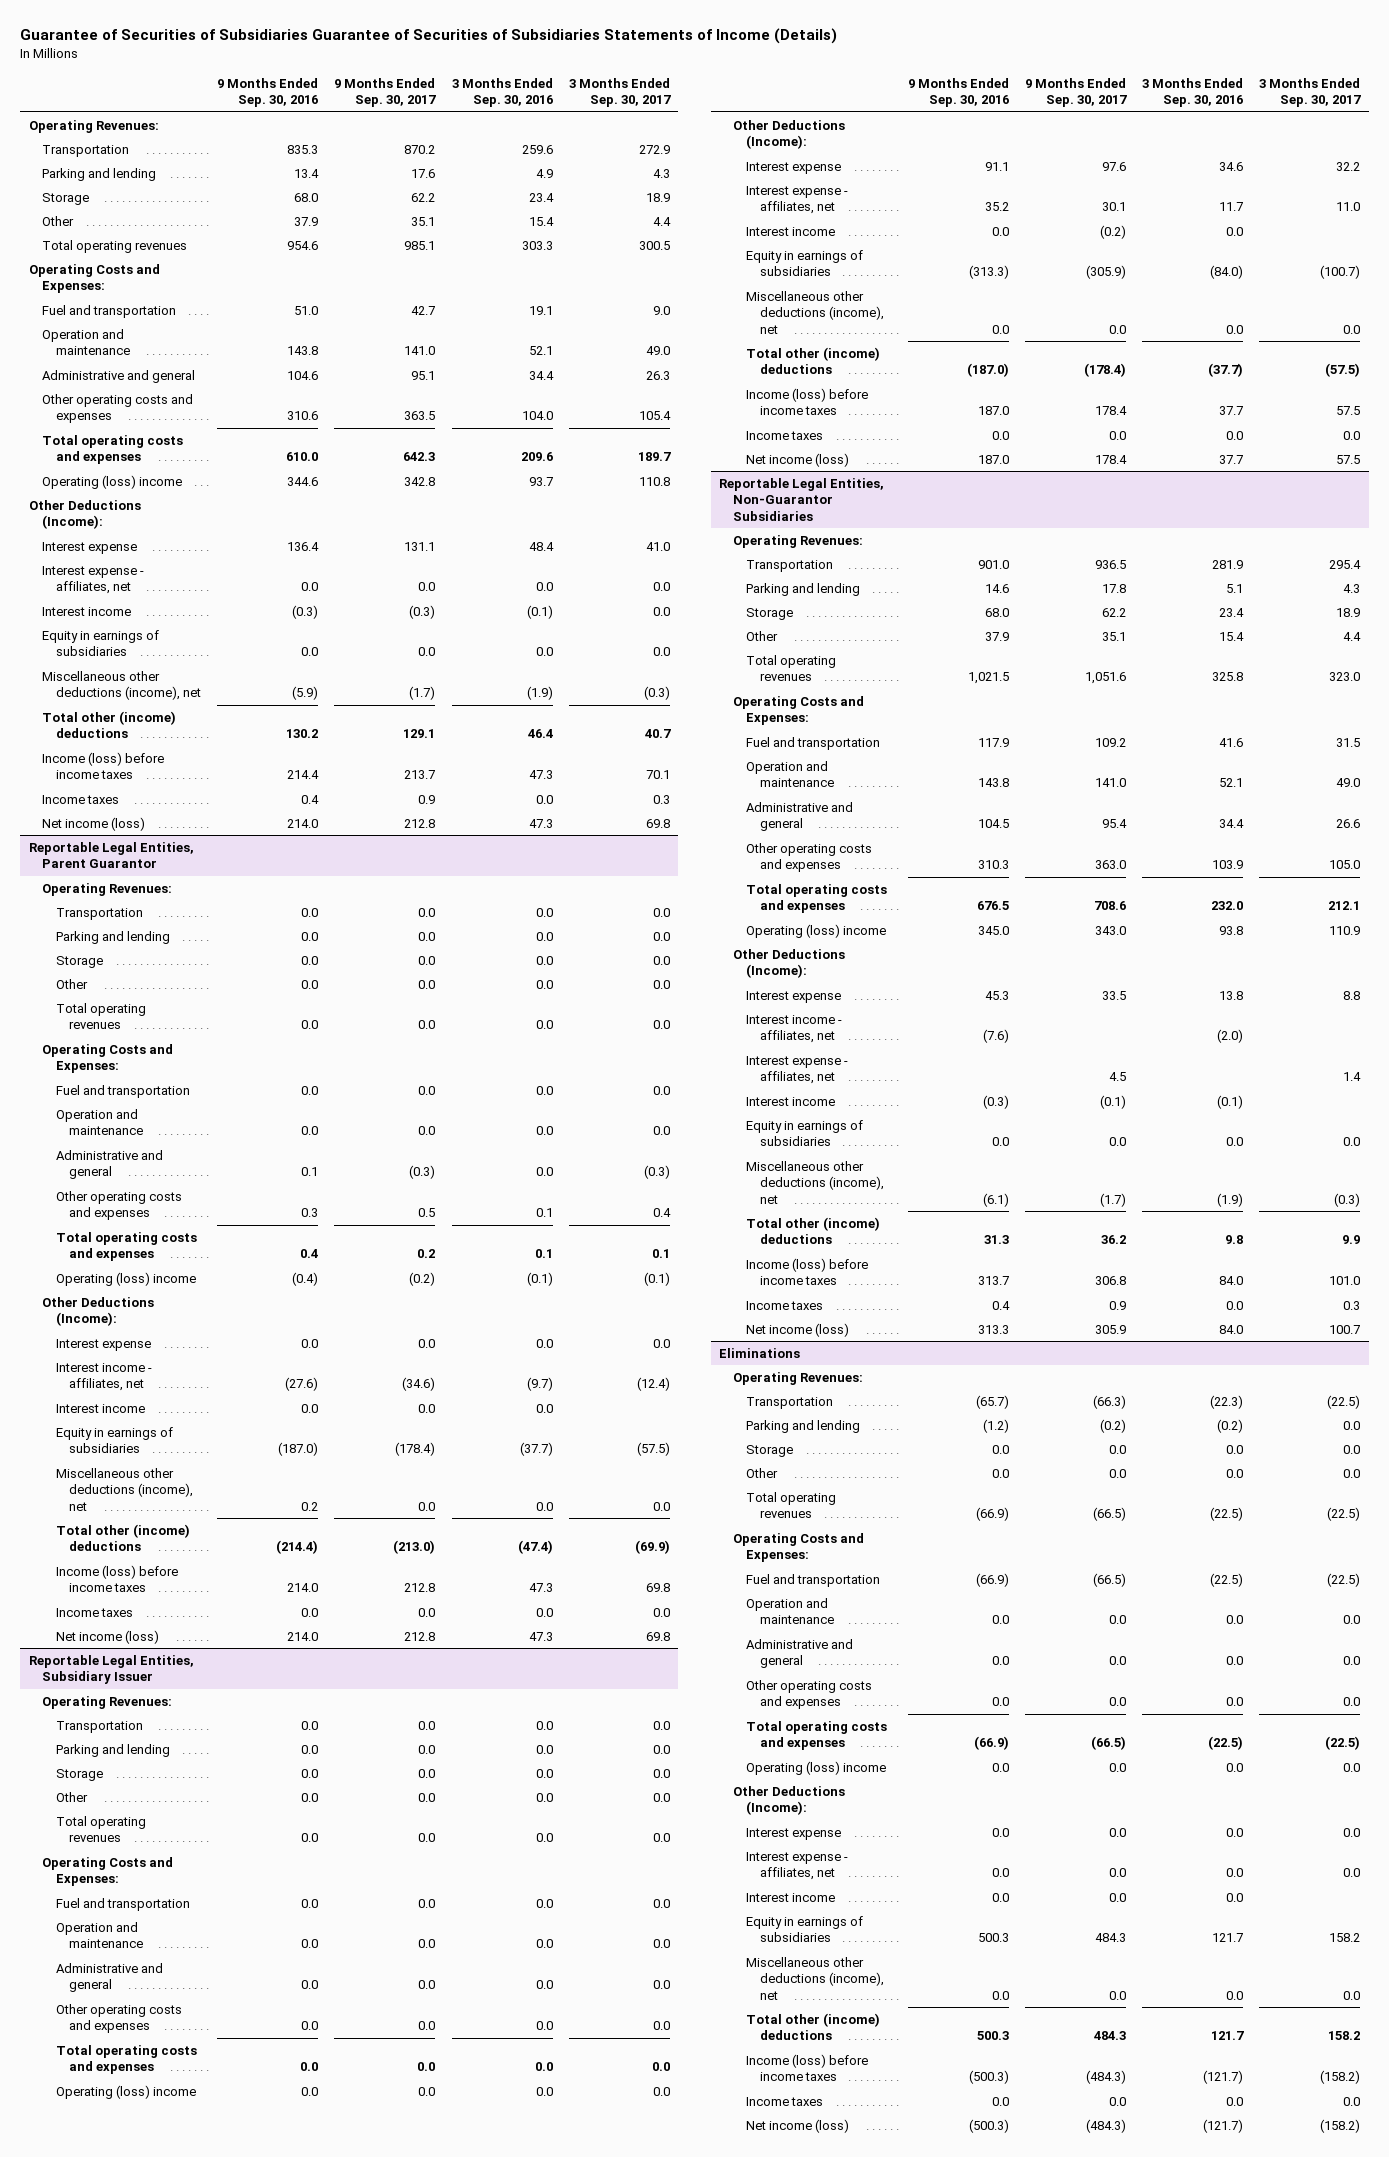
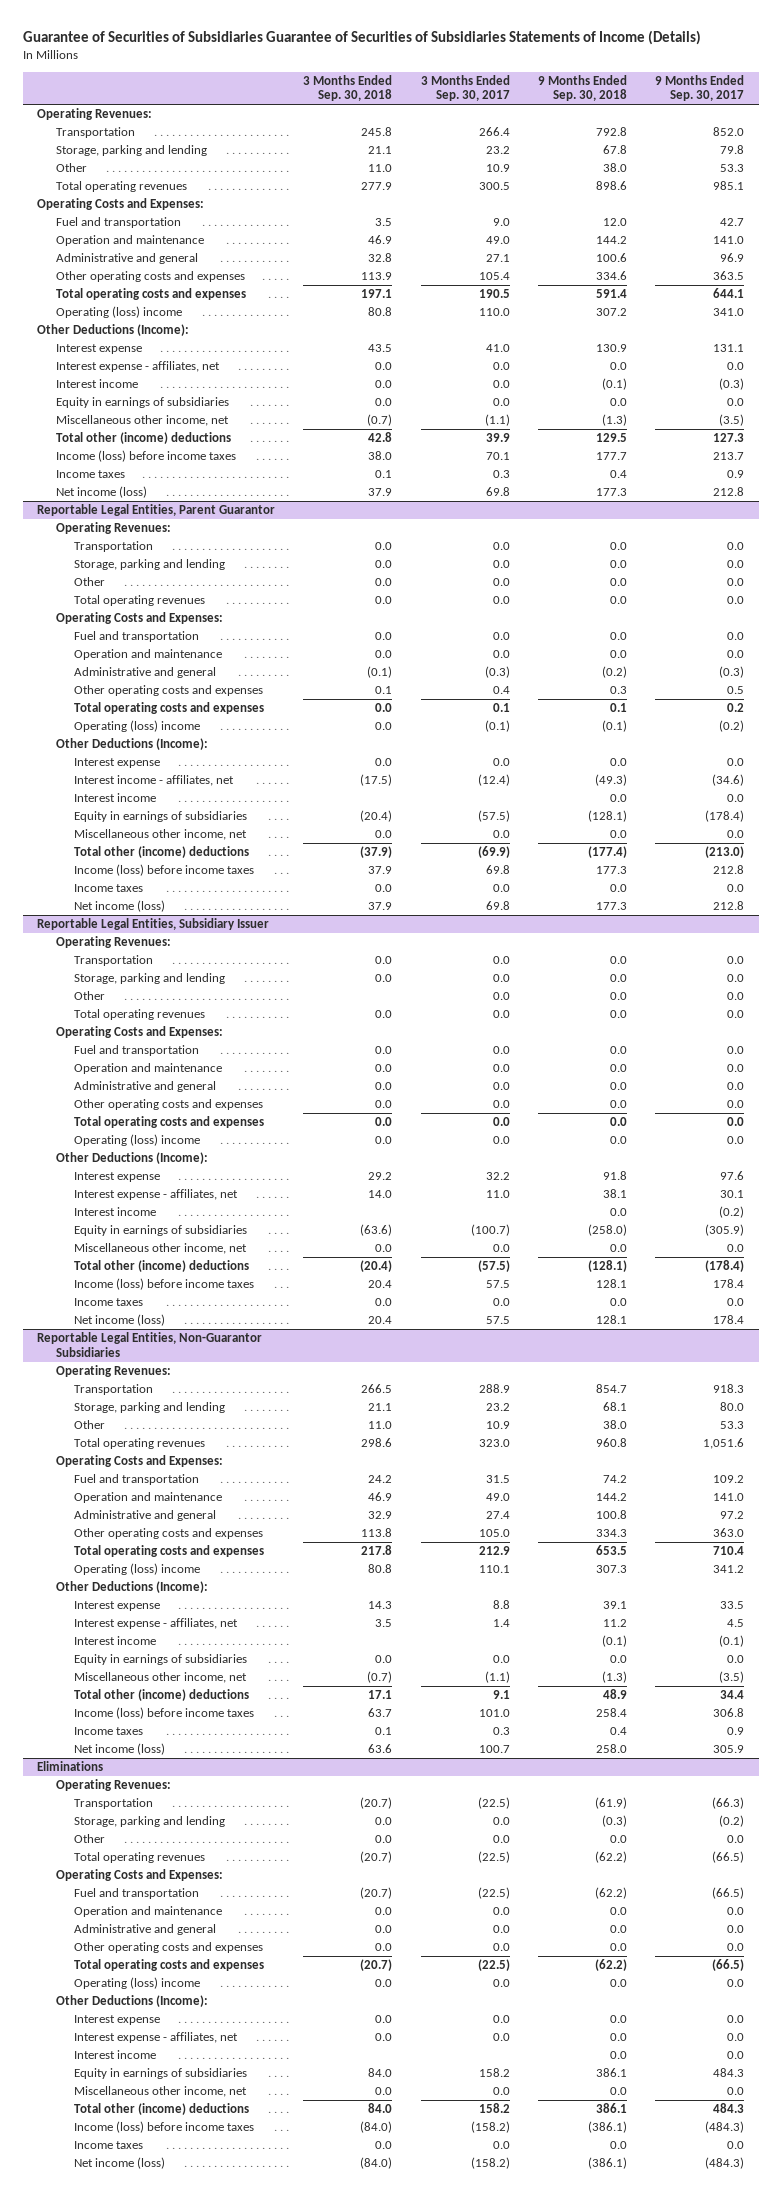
[217,77,319,108] 9 Months Ended Sep. 30, 2016 -> none
[451,77,553,108] 3 Months Ended Sep. 30, 2016 -> none
none -> [303,74,393,102] 3 Months Ended Sep. 30, 2018
none -> [538,74,628,102] 9 Months Ended Sep. 30, 2018
[42,192,90,205] Storage -> none
[404,144,436,154] 870.2 -> [713,127,745,137] 852.0
[639,144,671,154] 272.9 -> [478,127,510,137] 266.4
[42,167,157,181] Parking and lending -> [55,145,207,157] Storage, parking and lending
[411,168,436,178] 17.6 -> [720,145,745,155] 79.8
[653,168,671,178] 4.3 -> [485,146,510,155] 23.2
[411,216,436,226] 35.1 -> [720,164,745,173] 53.3
[653,216,672,226] 4.4 -> [485,164,510,173] 10.9
[411,370,436,380] 95.1 -> [720,253,745,263] 96.9
[646,370,671,380] 26.3 -> [485,254,510,263] 27.1
[403,452,436,462] 642.3 -> [713,288,745,299] 644.1
[638,452,672,462] 189.7 -> [478,289,510,299] 190.5
[404,476,436,486] 342.8 -> [713,308,745,317] 341.0
[639,476,671,486] 110.8 -> [478,308,510,317] 110.0
[42,670,201,701] Miscellaneous other deductions (income), net -> [55,415,229,427] Miscellaneous other income, net
[409,686,436,701] (1.7) -> [719,414,745,427] (3.5)
[644,686,671,701] (0.3) -> [484,414,510,427] (1.1)
[403,729,436,739] 129.1 -> [713,433,745,443] 127.3
[645,729,672,739] 40.7 -> [485,433,510,443] 39.9
[55,955,103,968] Storage -> none
[55,930,170,944] Parking and lending -> [74,559,226,571] Storage, parking and lending
[55,1467,194,1511] Miscellaneous other deductions (income), net -> [74,829,248,841] Miscellaneous other income, net
[55,1768,103,1781] Storage -> none
[55,1743,170,1757] Parking and lending -> [74,973,226,985] Storage, parking and lending
[746,290,884,334] Miscellaneous other deductions (income), net -> [74,1243,248,1255] Miscellaneous other income, net
[746,607,794,620] Storage -> none
[1094,559,1126,569] 936.5 -> [713,1384,745,1394] 918.3
[1329,559,1362,569] 295.4 -> [478,1384,510,1394] 288.9
[746,582,861,596] Parking and lending -> [74,1402,226,1414] Storage, parking and lending
[1101,583,1126,593] 17.8 -> [720,1402,745,1412] 80.0
[1343,583,1361,593] 4.3 -> [485,1403,510,1412] 23.2
[1101,631,1126,641] 35.1 -> [720,1421,745,1430] 53.3
[1343,631,1362,641] 4.4 -> [485,1421,510,1430] 10.9
[1101,819,1127,829] 95.4 -> [720,1511,745,1520] 97.2
[1336,819,1361,829] 26.6 -> [485,1511,510,1520] 27.4
[1093,901,1126,911] 708.6 -> [713,1546,745,1556] 710.4
[1328,901,1361,911] 212.1 -> [478,1546,510,1556] 212.9
[1094,925,1126,935] 343.0 -> [713,1565,745,1574] 341.2
[1329,925,1361,935] 110.9 -> [478,1565,510,1574] 110.1
[746,1014,843,1044] Interest income - affiliates, net -> none
[746,1160,884,1204] Miscellaneous other deductions (income), net -> [74,1672,248,1684] Miscellaneous other income, net
[1099,1192,1126,1207] (1.7) -> [719,1671,745,1684] (3.5)
[1334,1192,1361,1207] (0.3) -> [484,1671,510,1684] (1.1)
[1100,1235,1126,1245] 36.2 -> [720,1690,745,1700] 34.4
[1342,1235,1361,1245] 9.9 -> [492,1690,510,1700] 9.1
[746,1444,794,1457] Storage -> none
[746,1419,861,1433] Parking and lending -> [74,1816,226,1828] Storage, parking and lending
[746,1956,884,2000] Miscellaneous other deductions (income), net -> [74,2086,248,2098] Miscellaneous other income, net

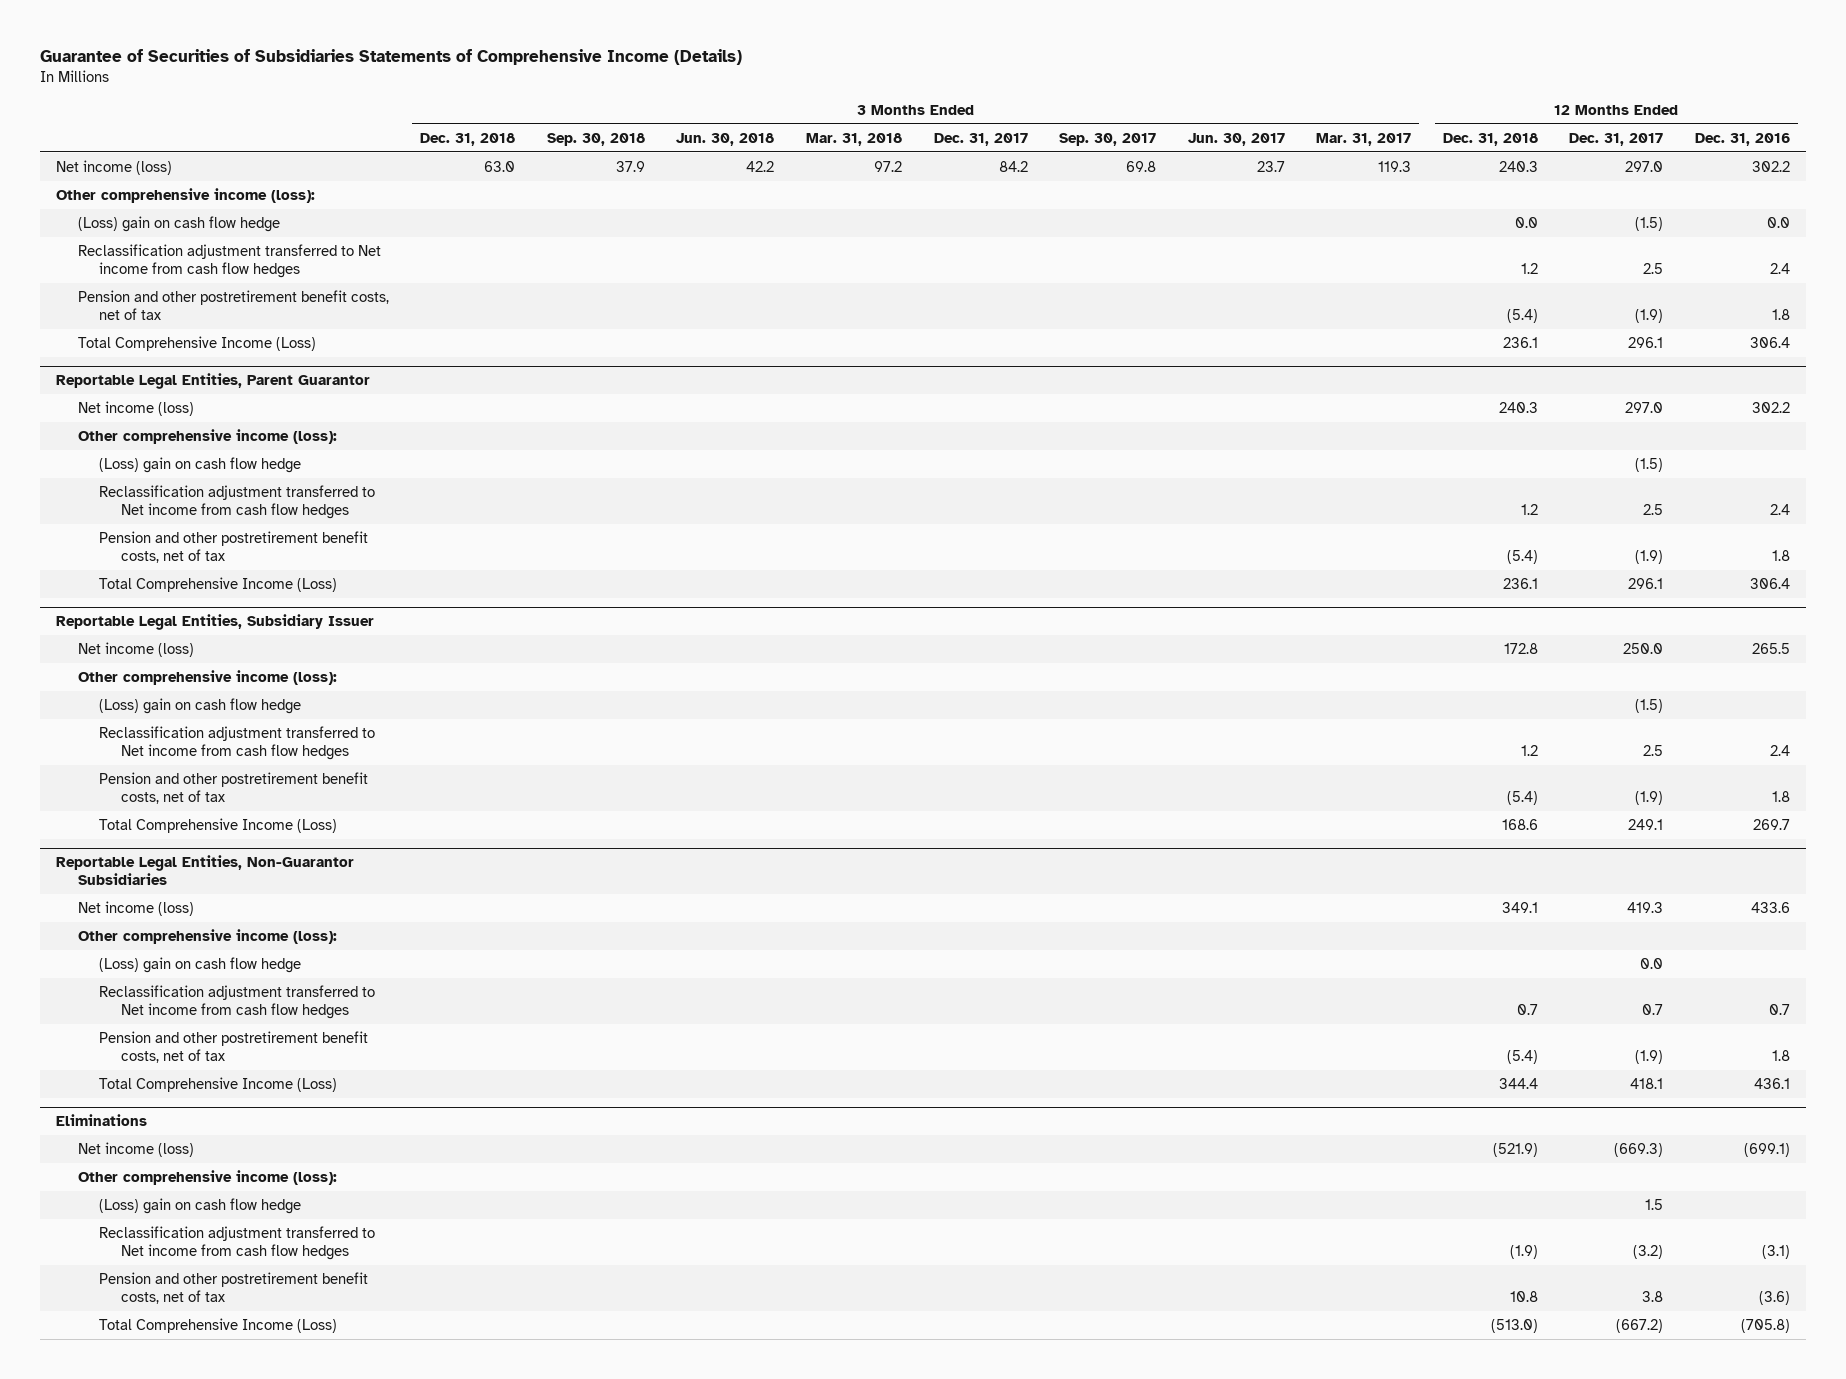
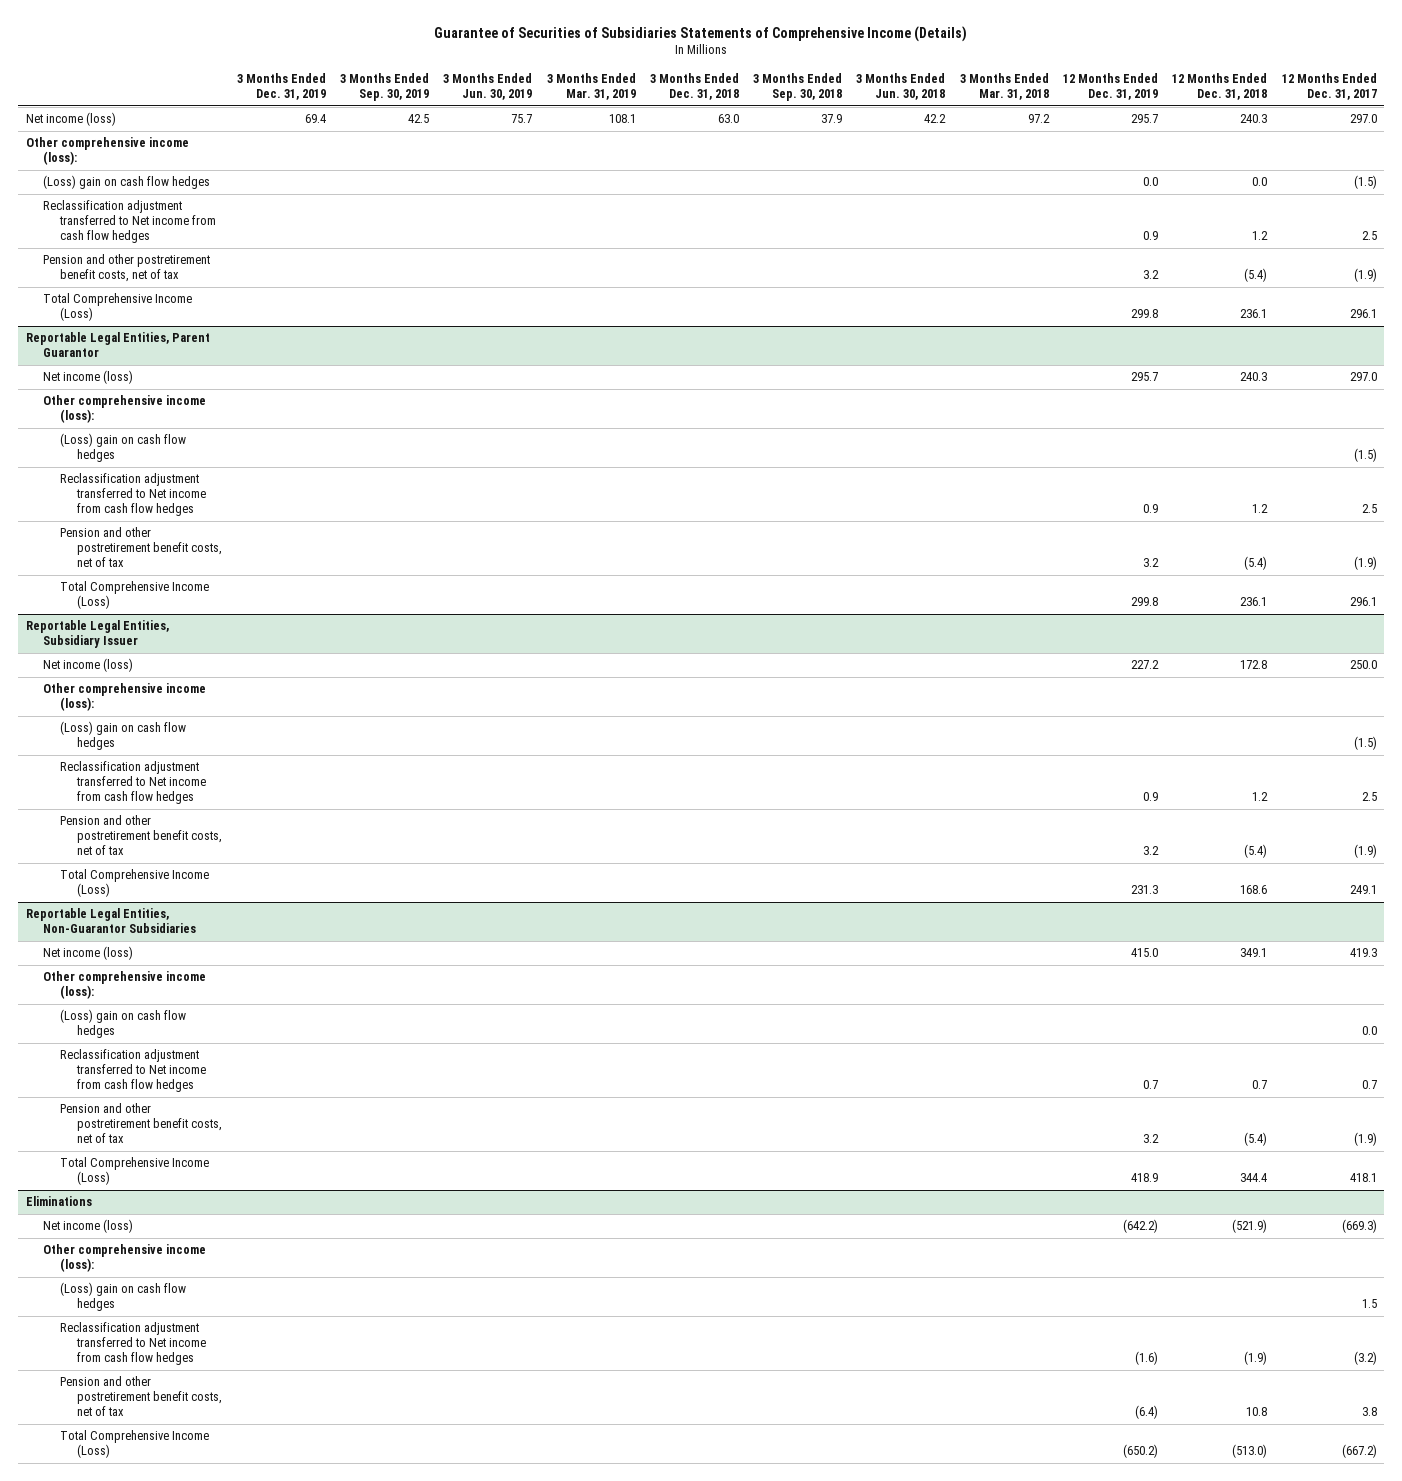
[933,132,1028,146] Dec. 31, 2017 -> none
[1059,132,1157,146] Sep. 30, 2017 -> none
[1187,132,1285,146] Jun. 30, 2017 -> none
[1316,132,1412,146] Mar. 31, 2017 -> none
[1694,132,1790,146] Dec. 31, 2016 -> none
none -> [236,73,326,100] 3 Months Ended Dec. 31, 2019
none -> [339,73,429,101] 3 Months Ended Sep. 30, 2019
none -> [443,73,533,100] 3 Months Ended Jun. 30, 2019
none -> [546,73,636,100] 3 Months Ended Mar. 31, 2019
none -> [1062,73,1158,100] 12 Months Ended Dec. 31, 2019
[77,215,280,232] (Loss) gain on cash flow hedge -> [42,175,210,190] (Loss) gain on cash flow hedges
[99,456,302,473] (Loss) gain on cash flow hedge -> [60,433,187,463] (Loss) gain on cash flow hedges
[99,697,302,714] (Loss) gain on cash flow hedge -> [60,721,187,751] (Loss) gain on cash flow hedges
[99,956,302,973] (Loss) gain on cash flow hedge -> [60,1009,187,1039] (Loss) gain on cash flow hedges
[99,1197,302,1214] (Loss) gain on cash flow hedge -> [60,1282,187,1312] (Loss) gain on cash flow hedges

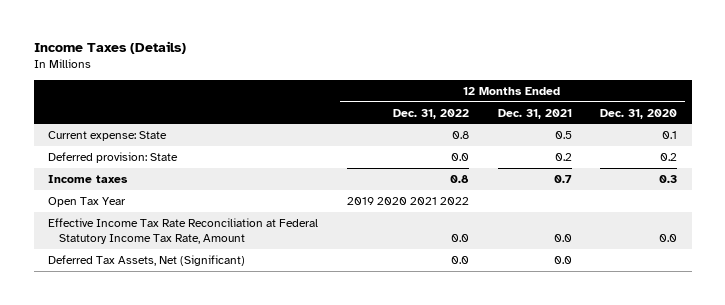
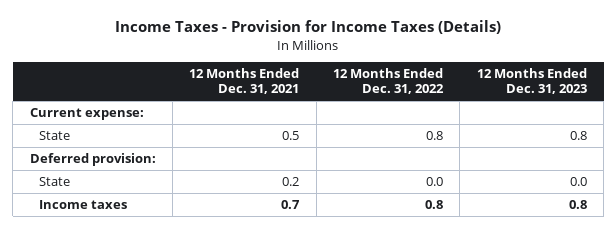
[33,41,186,55] Income Taxes (Details) -> [115,20,502,35] Income Taxes - Provision for Income Taxes (Details)
[600,108,678,119] Dec. 31, 2020 -> none
none -> [476,68,587,95] 12 Months Ended Dec. 31, 2023
none -> [29,107,144,120] Current expense:
[48,130,168,141] Current expense: State -> [39,130,71,140] State
none -> [29,152,156,166] Deferred provision:
[48,151,179,163] Deferred provision: State -> [39,176,71,186] State
[48,196,127,207] Open Tax Year -> none
[48,217,319,244] Effective Income Tax Rate Reconciliation at Federal Statutory Income Tax Rate, Amount -> none
[48,254,246,266] Deferred Tax Assets, Net (Significant) -> none

